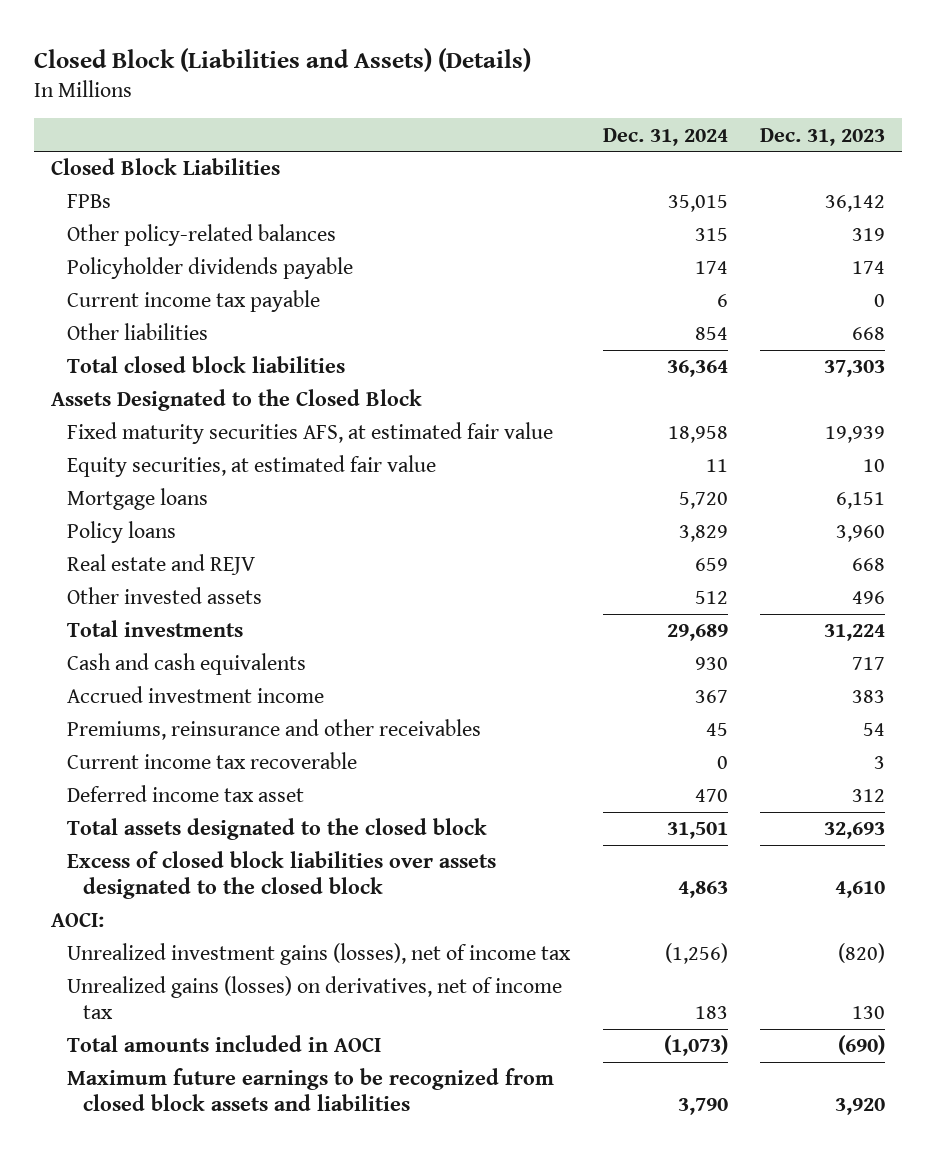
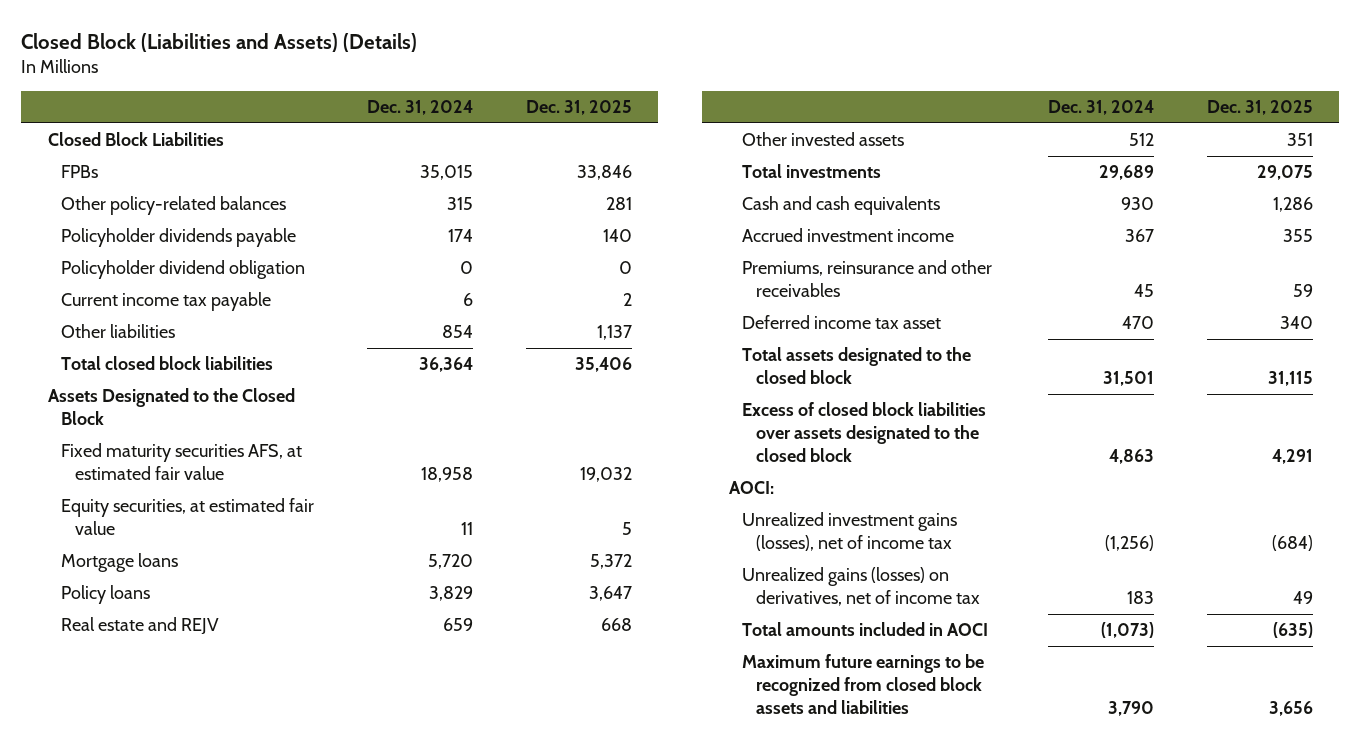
[760,127,886,146] Dec. 31, 2023 -> none
none -> [525,99,632,115] Dec. 31, 2025
none -> [61,260,306,280] Policyholder dividend obligation
[66,752,357,770] Current income tax recoverable -> none

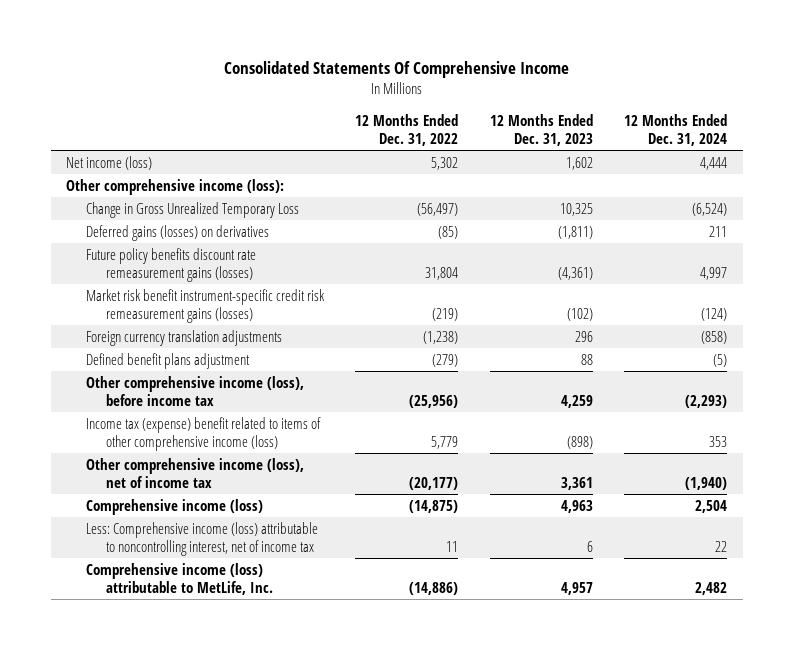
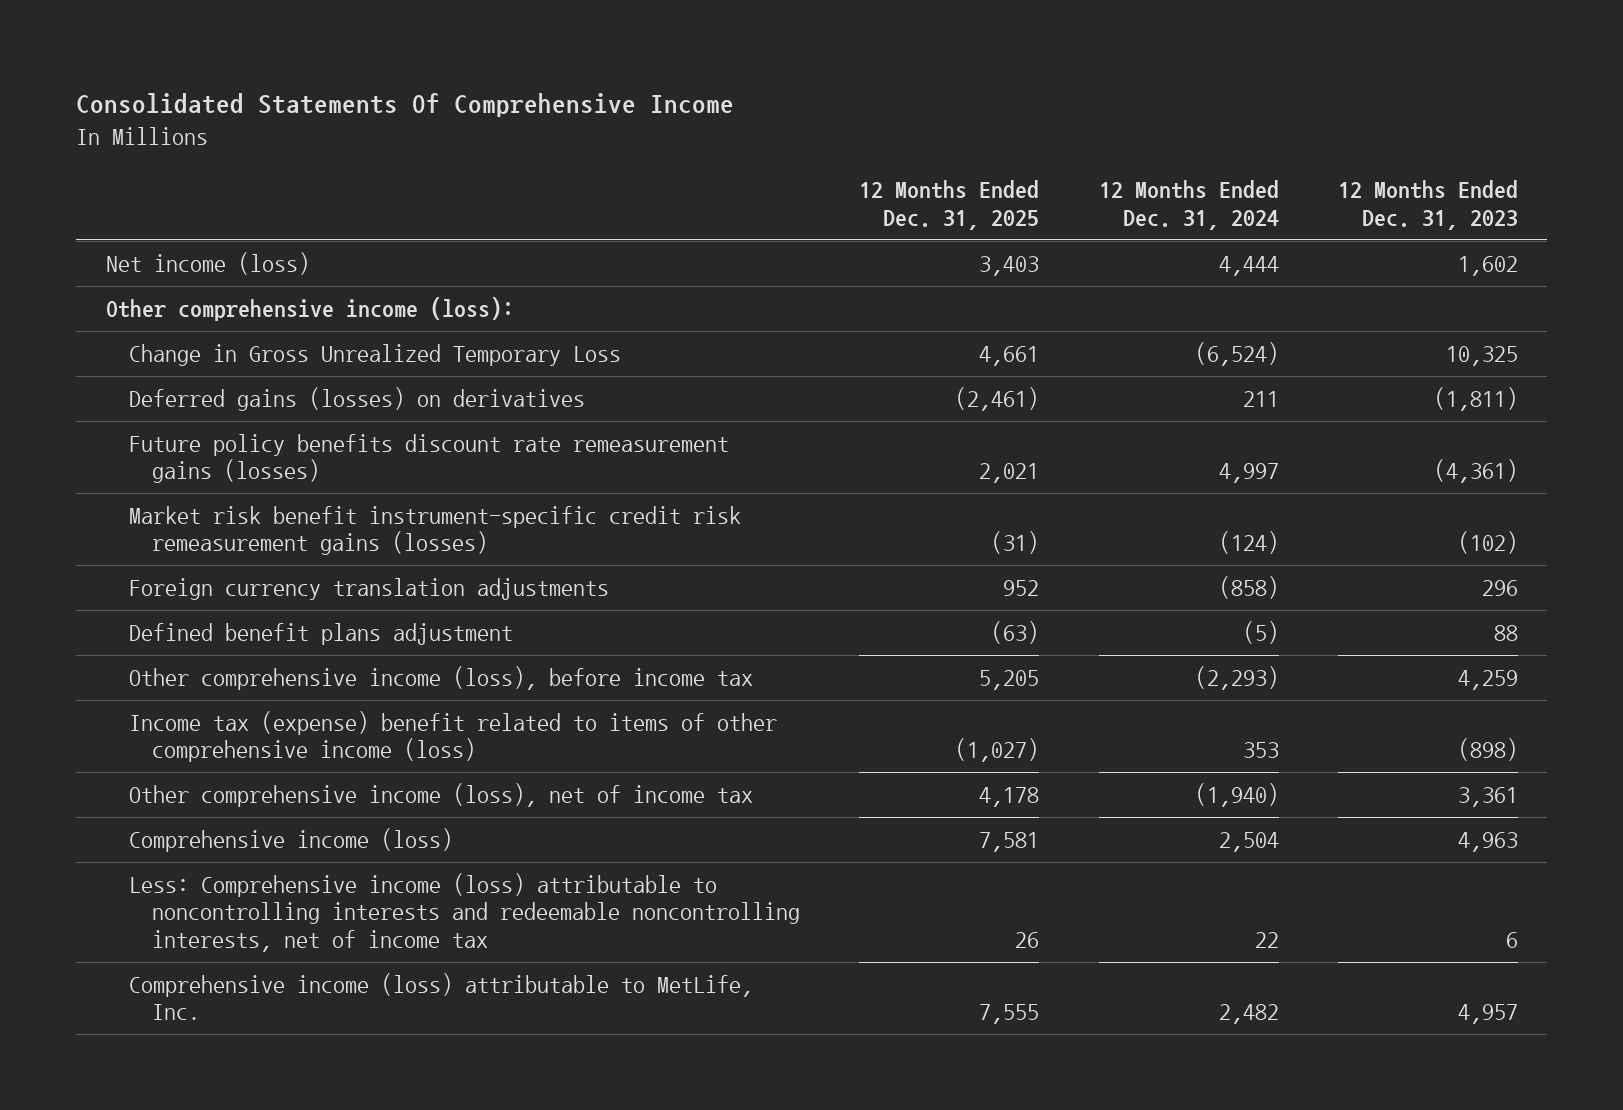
[355,113,459,146] 12 Months Ended Dec. 31, 2022 -> none
none -> [859,179,1040,230] 12 Months Ended Dec. 31, 2025
[86,521,319,556] Less: Comprehensive income (loss) attributable to noncontrolling interest, net of income tax -> [128,872,801,953] Less: Comprehensive income (loss) attributable to noncontrolling interests and redeemable noncontrolling interests, net of income tax

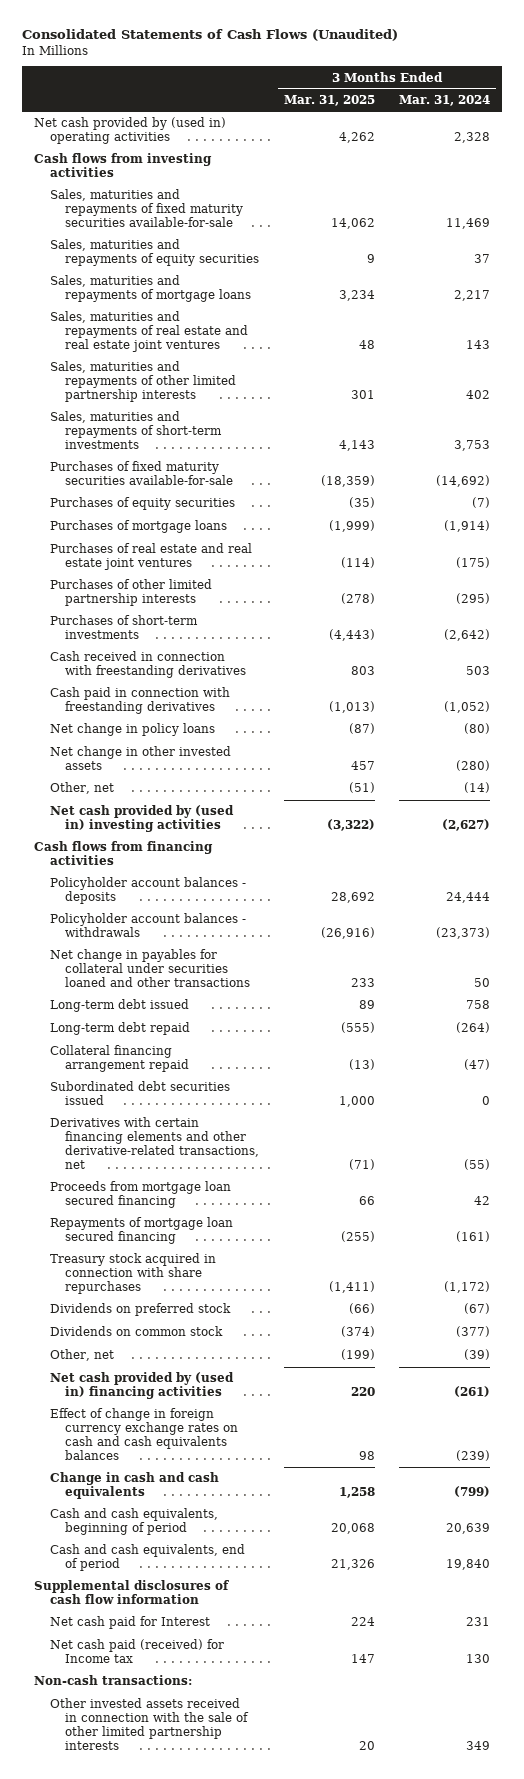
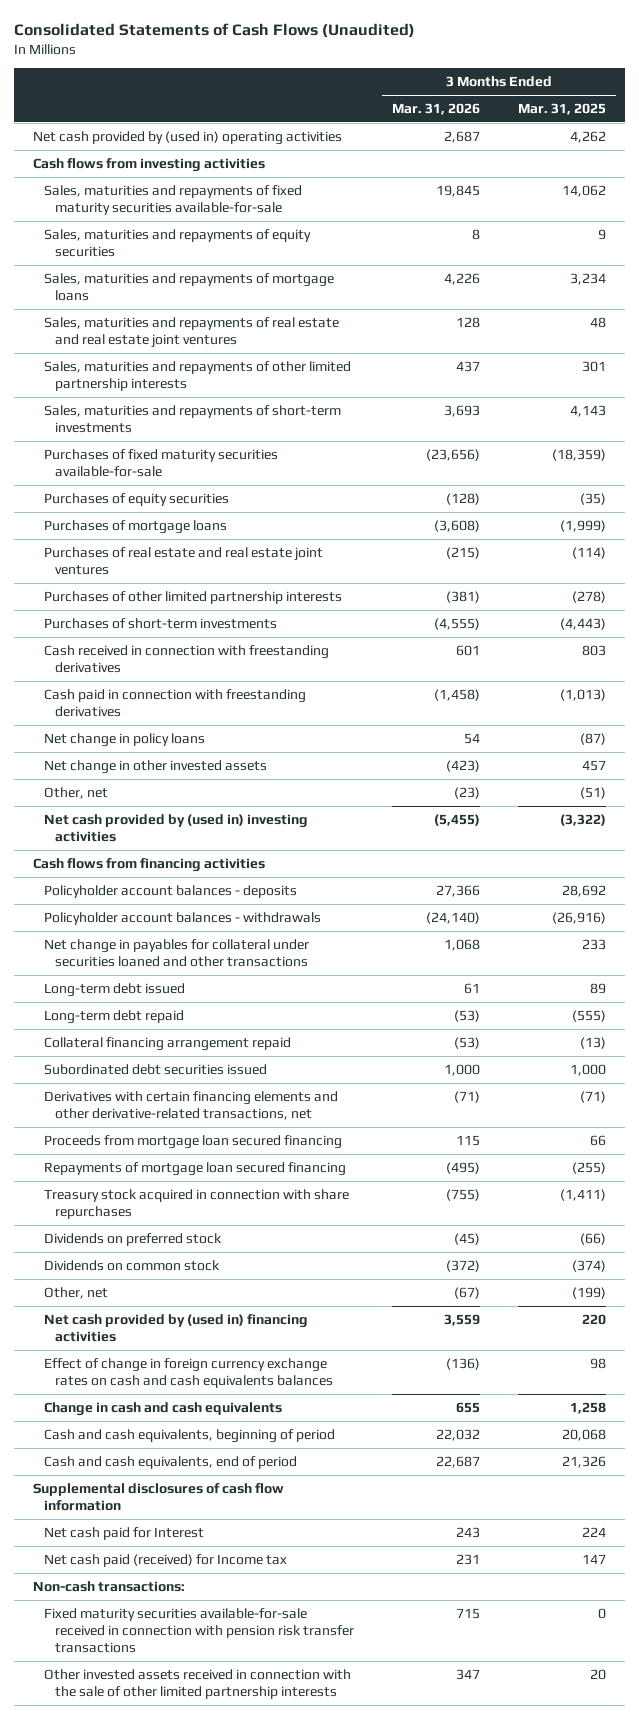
[399,95,491,107] Mar. 31, 2024 -> none
none -> [391,103,480,116] Mar. 31, 2026
none -> [43,1607,354,1654] Fixed maturity securities available-for-sale received in connection with pension risk transfer transactions

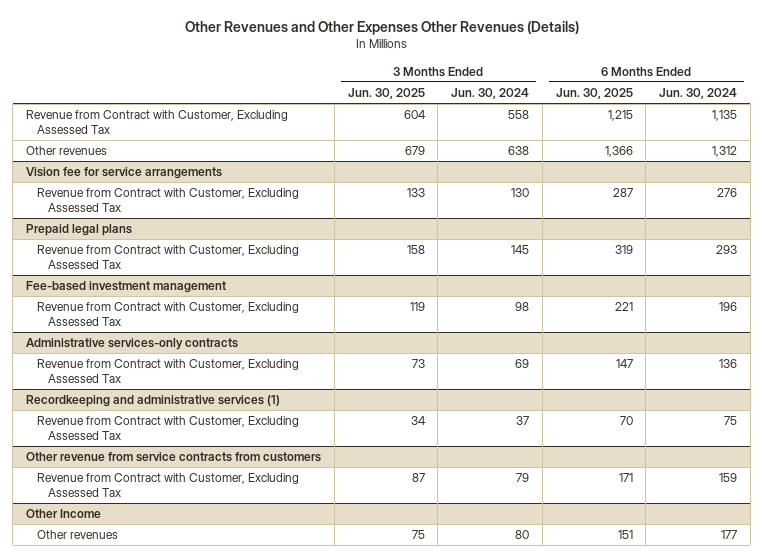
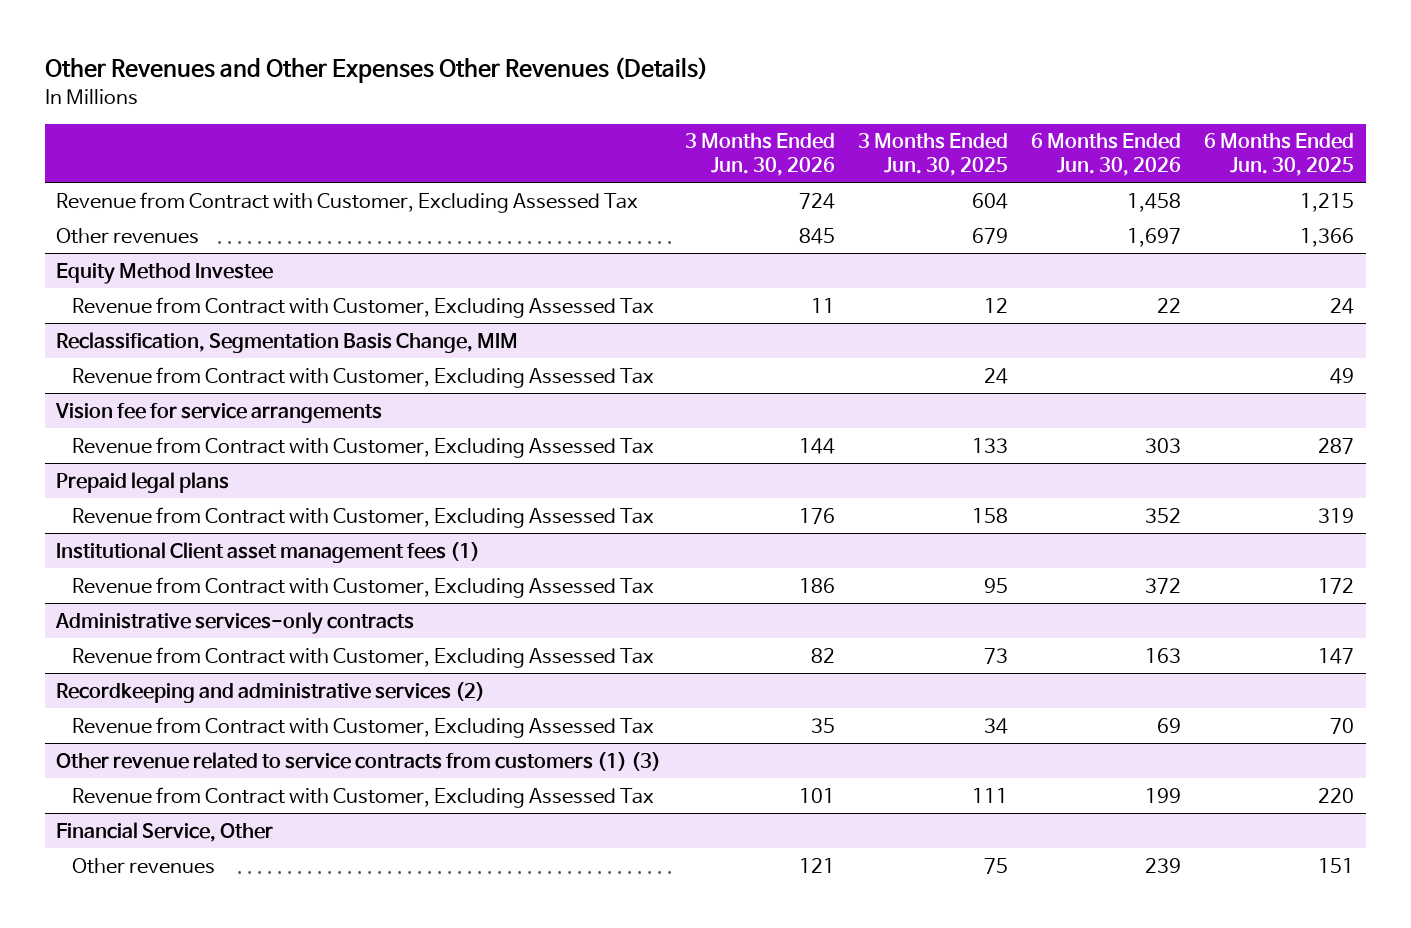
[451,88,530,100] Jun. 30, 2024 -> none
[659,88,738,100] Jun. 30, 2024 -> none
none -> [684,133,835,177] 3 Months Ended Jun. 30, 2026
none -> [1030,133,1181,177] 6 Months Ended Jun. 30, 2026
none -> [56,262,274,284] Equity Method Investee
none -> [72,296,655,318] Revenue from Contract with Customer, Excluding Assessed Tax
none -> [56,331,519,353] Reclassification, Segmentation Basis Change, MIM
none -> [72,366,655,388] Revenue from Contract with Customer, Excluding Assessed Tax
[25,281,226,294] Fee-based investment management -> [56,541,481,563] Institutional Client asset management fees (1)
[409,302,425,312] 119 -> [983,577,1008,593] 95
[614,302,633,312] 221 -> [1318,577,1355,594] 172
[25,395,280,408] Recordkeeping and administrative services (1) -> [56,681,486,703] Recordkeeping and administrative services (2)
[25,509,101,519] Other Income -> none
[25,452,321,463] Other revenue from service contracts from customers -> [56,751,662,771] Other revenue related to service contracts from customers (1) (3)
[411,473,425,483] 87 -> [971,787,1008,803] 111
[618,473,633,483] 171 -> [1318,787,1355,803] 220
none -> [56,821,274,842] Financial Service, Other

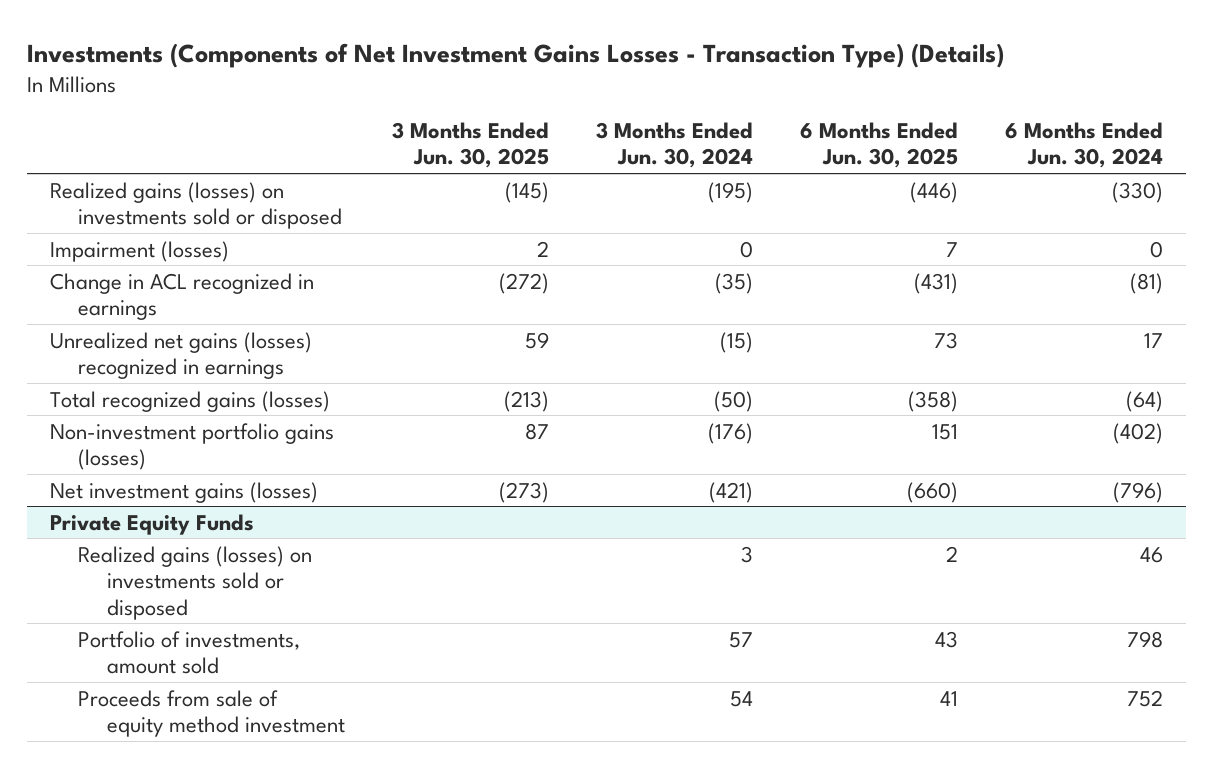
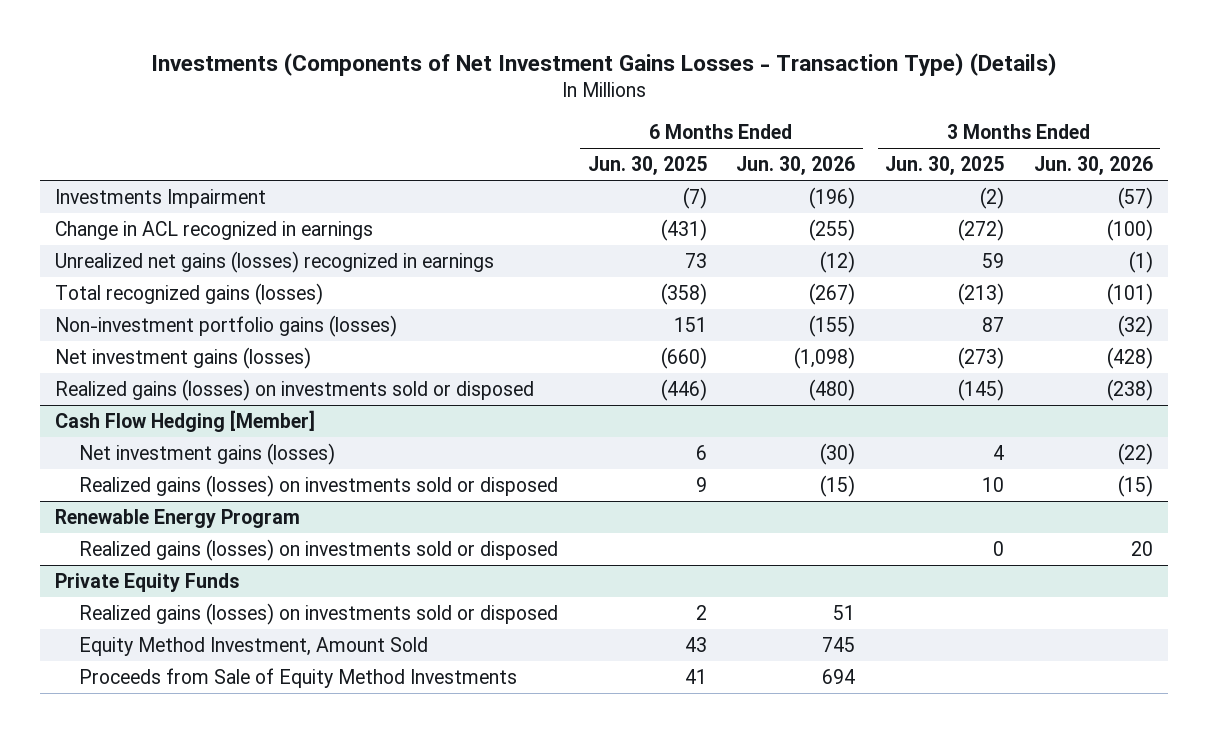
[595,121,753,169] 3 Months Ended Jun. 30, 2024 -> none
[1004,121,1163,169] 6 Months Ended Jun. 30, 2024 -> none
none -> [736,156,856,176] Jun. 30, 2026
none -> [1033,156,1153,176] Jun. 30, 2026
[50,240,230,262] Impairment (losses) -> [55,188,267,208] Investments Impairment
[536,240,549,257] 2 -> [980,186,1005,209] (2)
[945,241,958,257] 7 -> [682,186,707,209] (7)
[50,181,343,230] Realized gains (losses) on investments sold or disposed -> [55,378,535,401] Realized gains (losses) on investments sold or disposed
none -> [55,409,316,432] Cash Flow Hedging [Member]
none -> [78,442,335,465] Net investment gains (losses)
none -> [78,474,558,497] Realized gains (losses) on investments sold or disposed
none -> [55,508,301,528] Renewable Energy Program
none -> [78,538,558,561] Realized gains (losses) on investments sold or disposed
[78,630,301,675] Portfolio of investments, amount sold -> [78,636,428,656] Equity Method Investment, Amount Sold
[78,689,345,738] Proceeds from sale of equity method investment -> [78,667,517,688] Proceeds from Sale of Equity Method Investments

